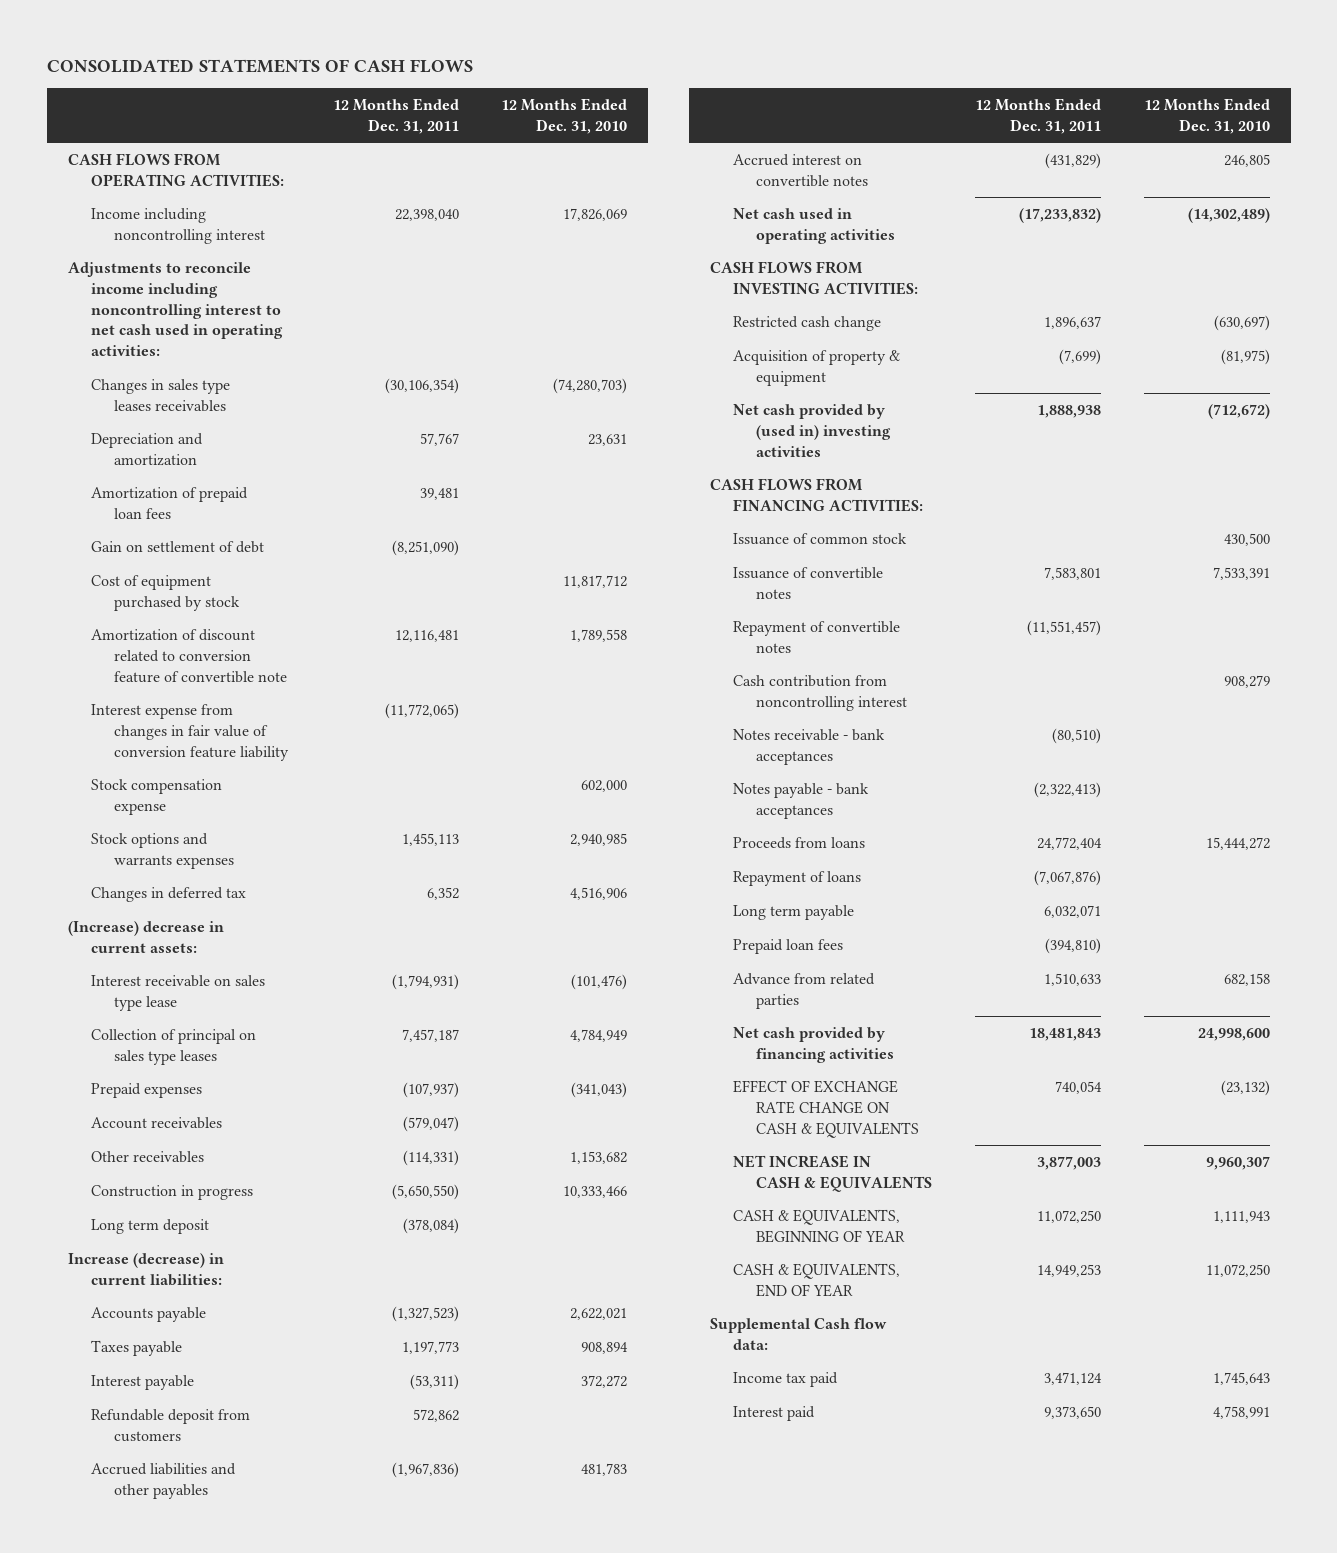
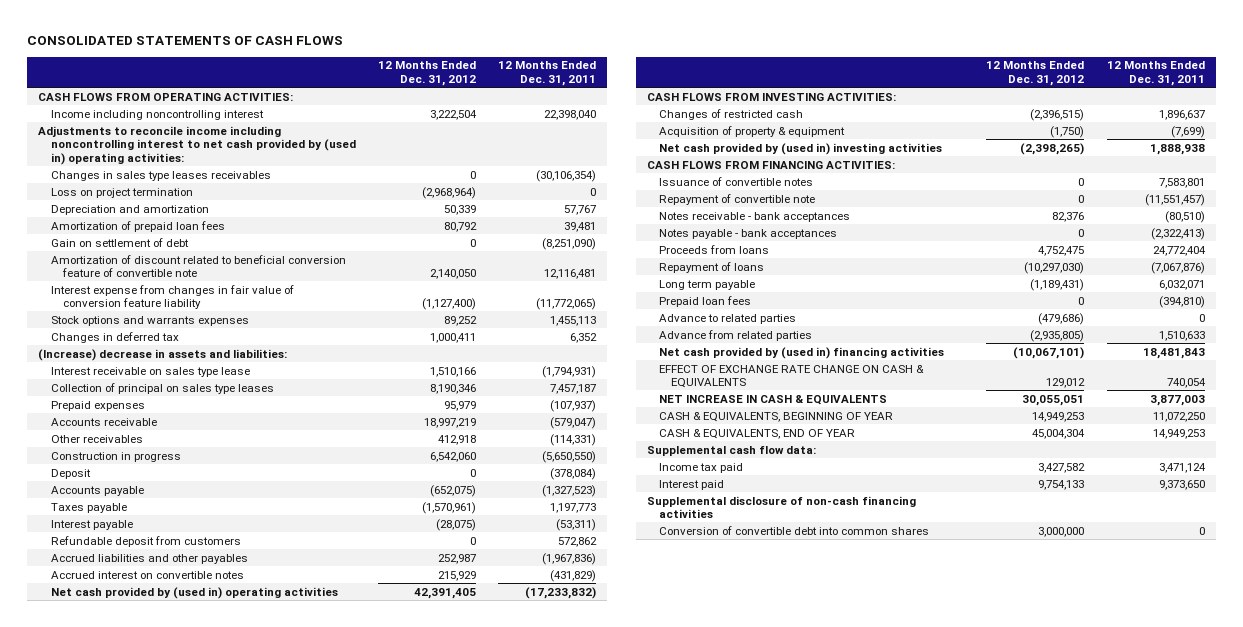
[501,98,628,134] 12 Months Ended Dec. 31, 2010 -> none
none -> [377,61,476,86] 12 Months Ended Dec. 31, 2012
[67,262,283,357] Adjustments to reconcile income including noncontrolling interest to net cash used in operating activities: -> [38,125,356,165] Adjustments to reconcile income including noncontrolling interest to net cash provided by (used in) operating activities:
none -> [50,187,193,198] Loss on project termination
[90,575,240,611] Cost of equipment purchased by stock -> none
[90,629,287,683] Amortization of discount related to conversion feature of convertible note -> [50,254,346,278] Amortization of discount related to beneficial conversion feature of convertible note
[90,779,222,815] Stock compensation expense -> none
[67,921,224,953] (Increase) decrease in current assets: -> [38,348,288,361] (Increase) decrease in assets and liabilities:
[90,1117,222,1130] Account receivables -> [50,417,157,426] Accounts receivable
[67,1253,224,1286] Increase (decrease) in current liabilities: -> none
[90,1219,209,1235] Long term deposit -> [50,468,91,479] Deposit
[733,208,896,244] Net cash used in operating activities -> [50,586,338,599] Net cash provided by (used in) operating activities
[733,316,882,332] Restricted cash change -> [659,108,804,120] Changes of restricted cash
[733,533,908,546] Issuance of common stock -> none
[733,675,908,711] Cash contribution from noncontrolling interest -> none
[733,621,901,653] Repayment of convertible notes -> [659,193,816,205] Repayment of convertible note
none -> [659,313,797,324] Advance to related parties
[733,1027,895,1063] Net cash provided by financing activities -> [659,346,945,359] Net cash provided by (used in) financing activities
[710,1318,888,1350] Supplemental Cash flow data: -> [646,445,816,456] Supplemental cash flow data:
none -> [646,495,916,519] Supplemental disclosure of non-cash financing activities
none -> [659,525,930,535] Conversion of convertible debt into common shares

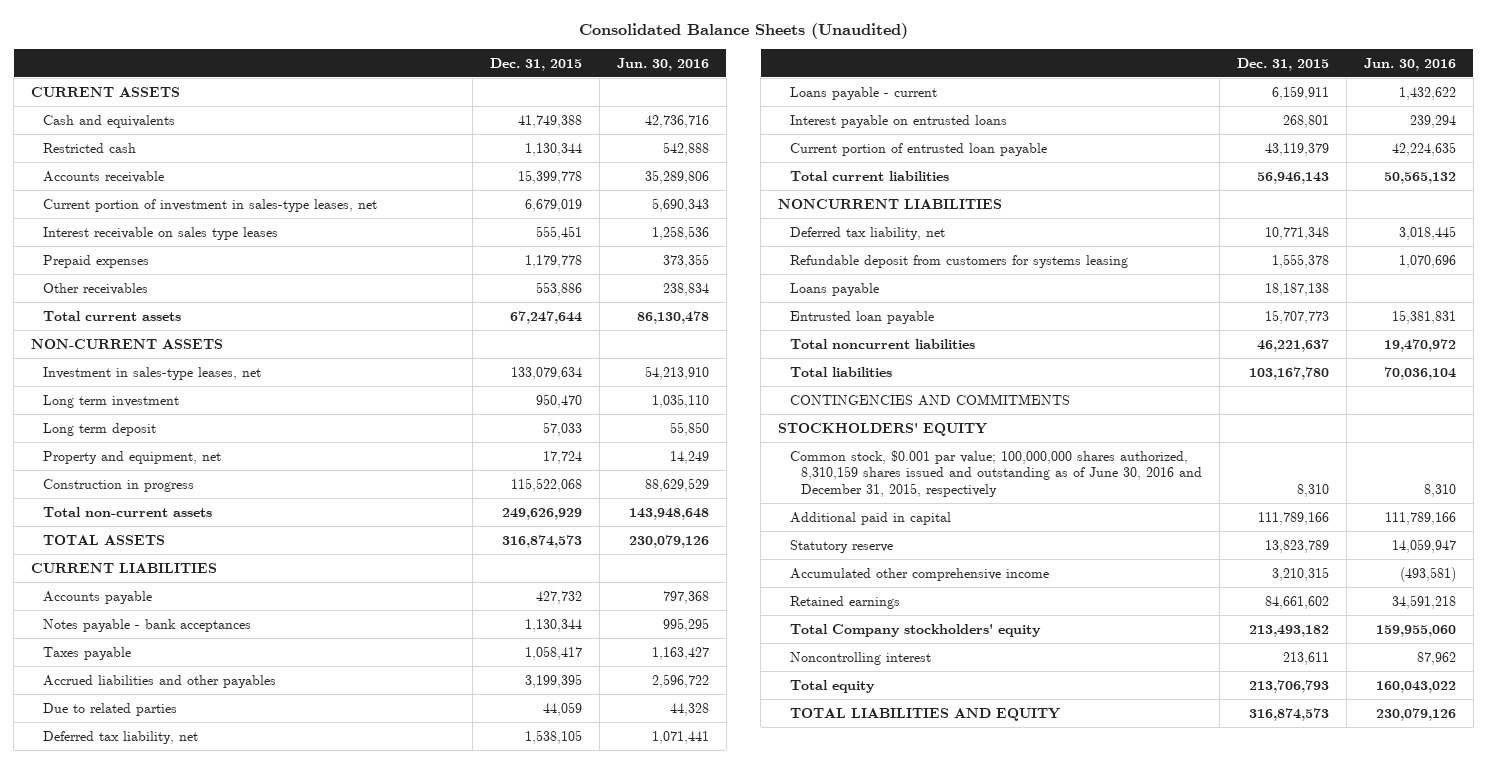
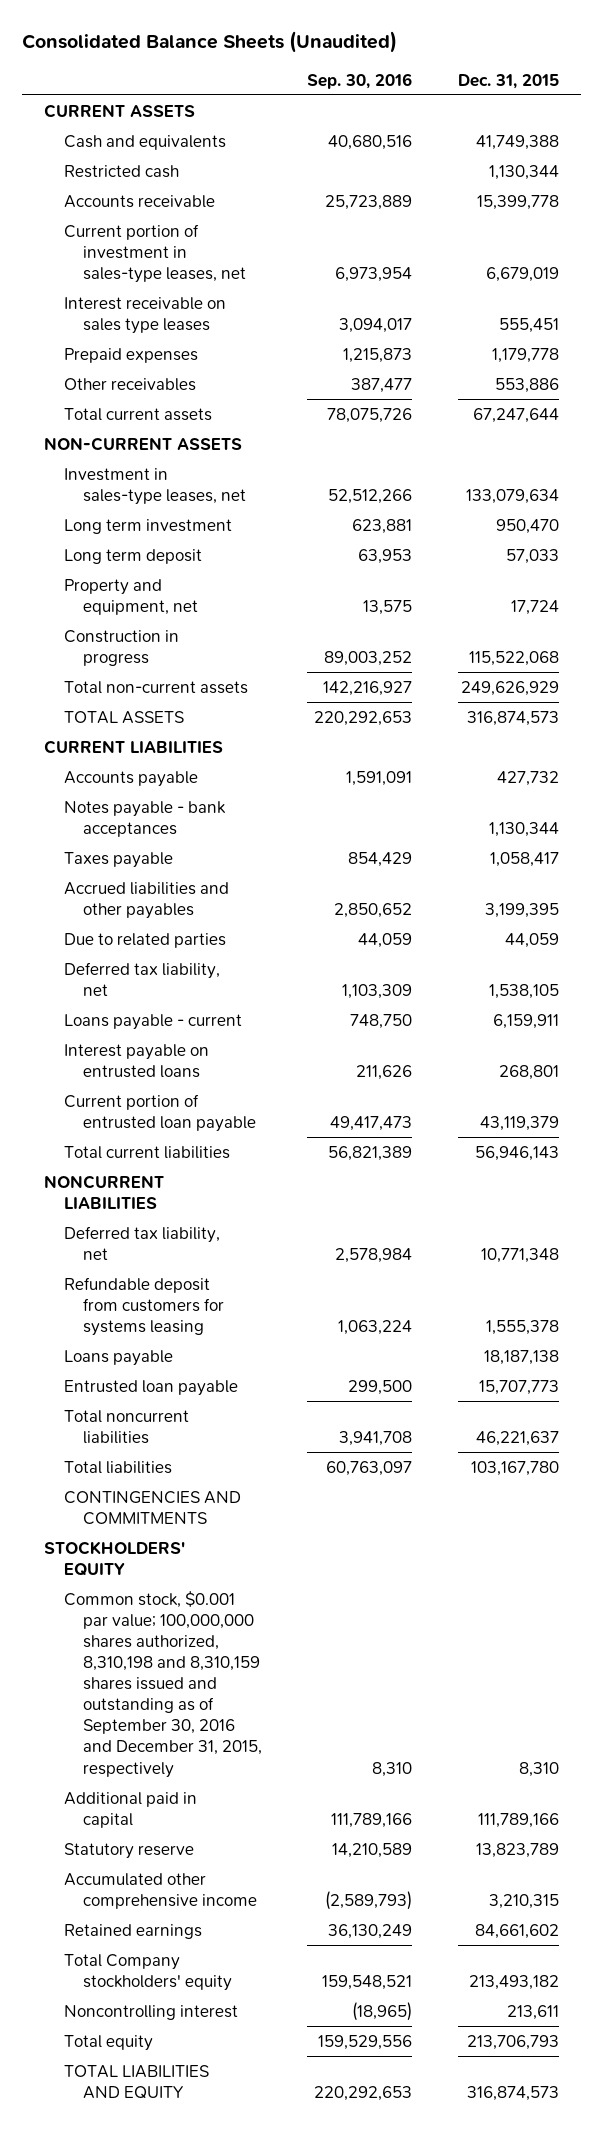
[616,57,709,71] Jun. 30, 2016 -> none
none -> [307,72,413,89] Sep. 30, 2016
[789,449,1203,498] Common stock, $0.001 par value; 100,000,000 shares authorized, 8,310,159 shares issued and outstanding as of June 30, 2016 and December 31, 2015, respectively -> [63,1590,262,1778] Common stock, $0.001 par value; 100,000,000 shares authorized, 8,310,198 and 8,310,159 shares issued and outstanding as of September 30, 2016 and December 31, 2015, respectively

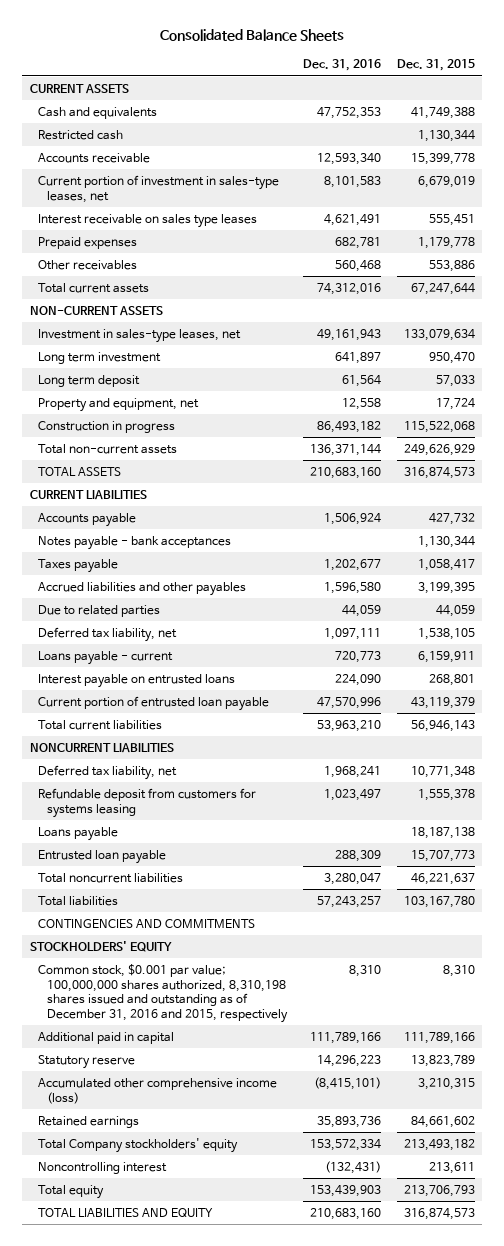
[21,30,397,53] Consolidated Balance Sheets (Unaudited) -> [160,29,345,42] Consolidated Balance Sheets
[307,72,413,89] Sep. 30, 2016 -> none
none -> [302,59,381,72] Dec. 31, 2016
[63,1590,262,1778] Common stock, $0.001 par value; 100,000,000 shares authorized, 8,310,198 and 8,310,159 shares issued and outstanding as of September 30, 2016 and December 31, 2015, respectively -> [38,963,289,1023] Common stock, $0.001 par value; 100,000,000 shares authorized, 8,310,198 shares issued and outstanding as of December 31, 2016 and 2015, respectively
[63,1872,257,1909] Accumulated other comprehensive income -> [38,1077,278,1104] Accumulated other comprehensive income (loss)

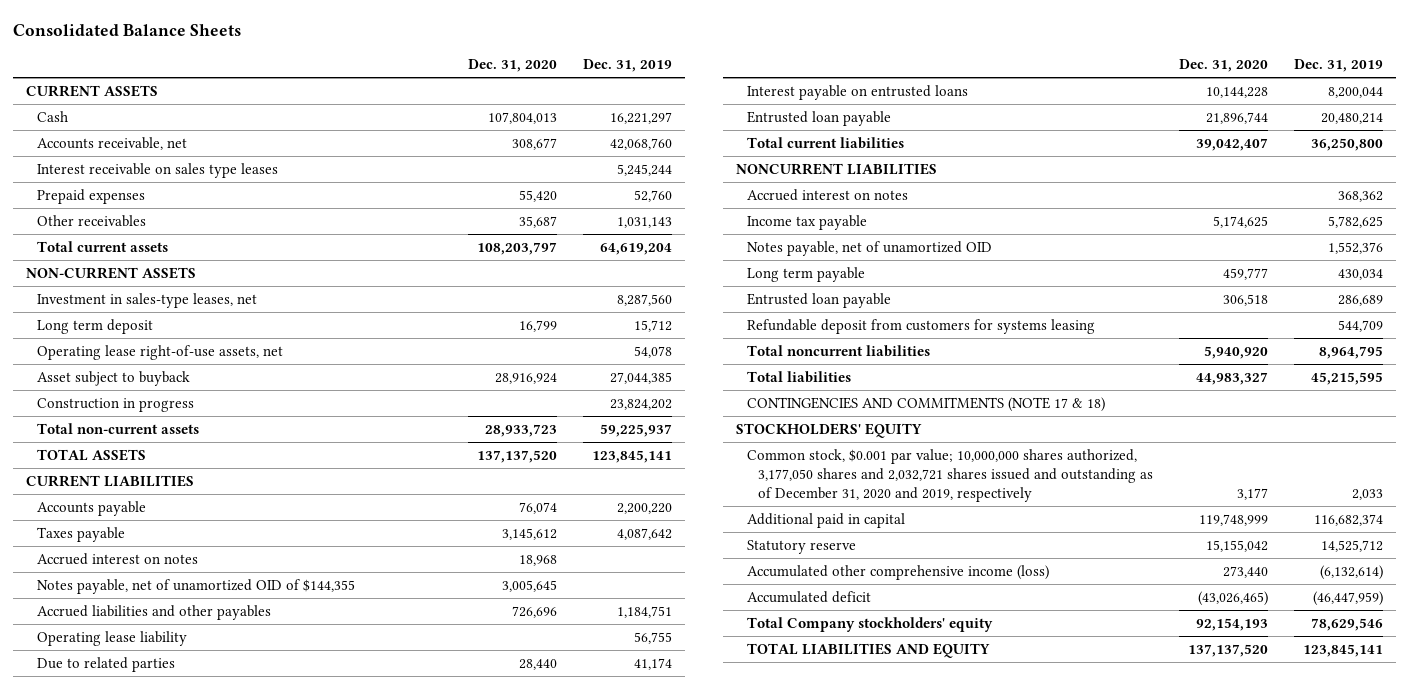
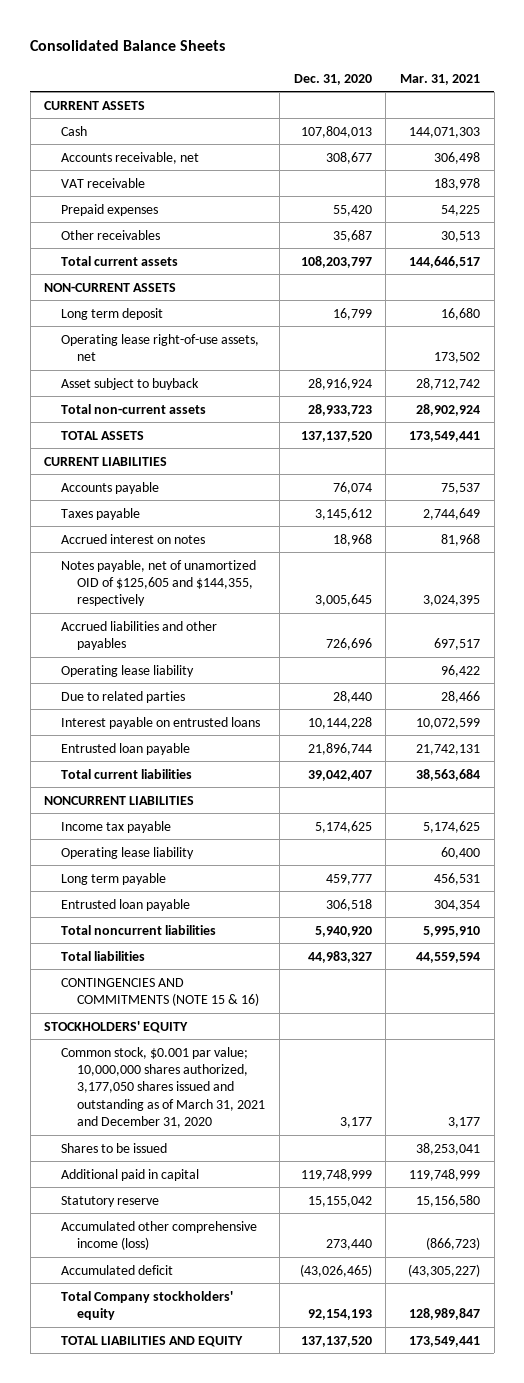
[583,59,673,73] Dec. 31, 2019 -> none
none -> [400,73,481,85] Mar. 31, 2021
[36,162,278,178] Interest receivable on sales type leases -> none
none -> [60,177,145,188] VAT receivable
[36,292,257,308] Investment in sales-type leases, net -> none
[36,397,194,412] Construction in progress -> none
[36,578,355,594] Notes payable, net of unamortized OID of $144,355 -> [60,559,256,607] Notes payable, net of unamortized OID of $125,605 and $144,355, respectively
[747,188,909,201] Accrued interest on notes -> none
[747,240,993,256] Notes payable, net of unamortized OID -> none
none -> [60,846,194,859] Operating lease liability
[747,318,1096,334] Refundable deposit from customers for systems leasing -> none
[747,396,1106,412] CONTINGENCIES AND COMMITMENTS (NOTE 17 & 18) -> [60,977,260,1006] CONTINGENCIES AND COMMITMENTS (NOTE 15 & 16)
[747,448,1153,503] Common stock, $0.001 par value; 10,000,000 shares authorized, 3,177,050 shares and 2,032,721 shares issued and outstanding as of December 31, 2020 and 2019, respectively -> [60,1046,266,1128] Common stock, $0.001 par value; 10,000,000 shares authorized, 3,177,050 shares issued and outstanding as of March 31, 2021 and December 31, 2020
none -> [60,1142,167,1153] Shares to be issued

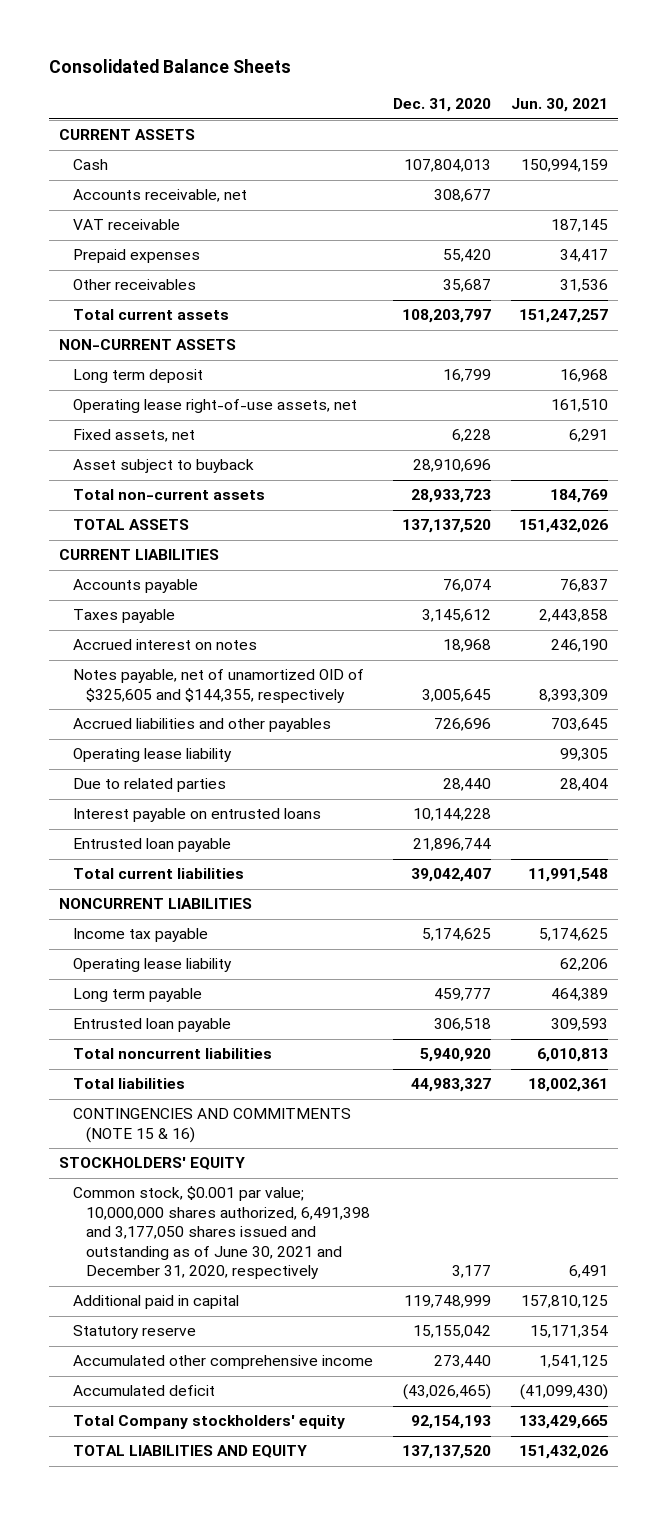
[400,73,481,85] Mar. 31, 2021 -> none
none -> [510,98,608,113] Jun. 30, 2021
none -> [72,429,195,443] Fixed assets, net
[307,377,372,390] 28,916,924 -> [412,459,491,473] 28,910,696
[60,559,256,607] Notes payable, net of unamortized OID of $125,605 and $144,355, respectively -> [72,669,364,703] Notes payable, net of unamortized OID of $325,605 and $144,355, respectively
[60,1142,167,1153] Shares to be issued -> none
[60,1046,266,1128] Common stock, $0.001 par value; 10,000,000 shares authorized, 3,177,050 shares issued and outstanding as of March 31, 2021 and December 31, 2020 -> [72,1186,371,1280] Common stock, $0.001 par value; 10,000,000 shares authorized, 6,491,398 and 3,177,050 shares issued and outstanding as of June 30, 2021 and December 31, 2020, respectively
[60,1220,257,1250] Accumulated other comprehensive income (loss) -> [72,1355,373,1370] Accumulated other comprehensive income

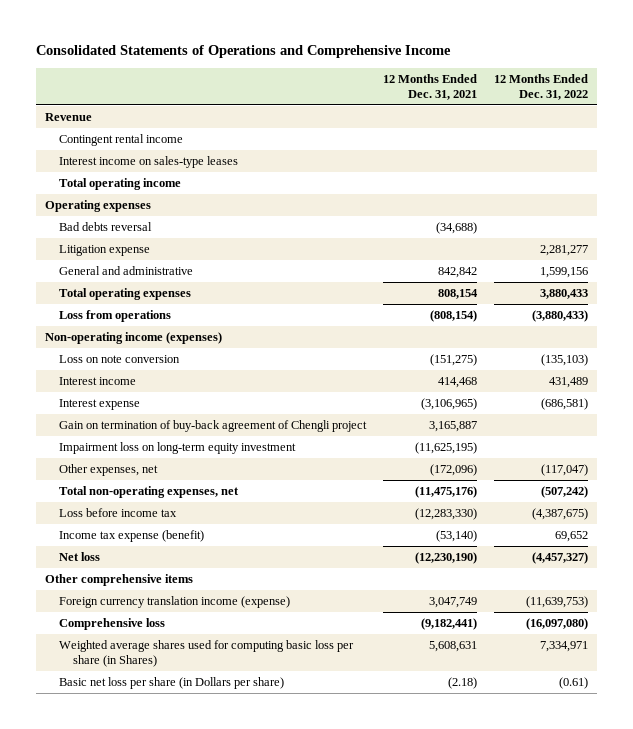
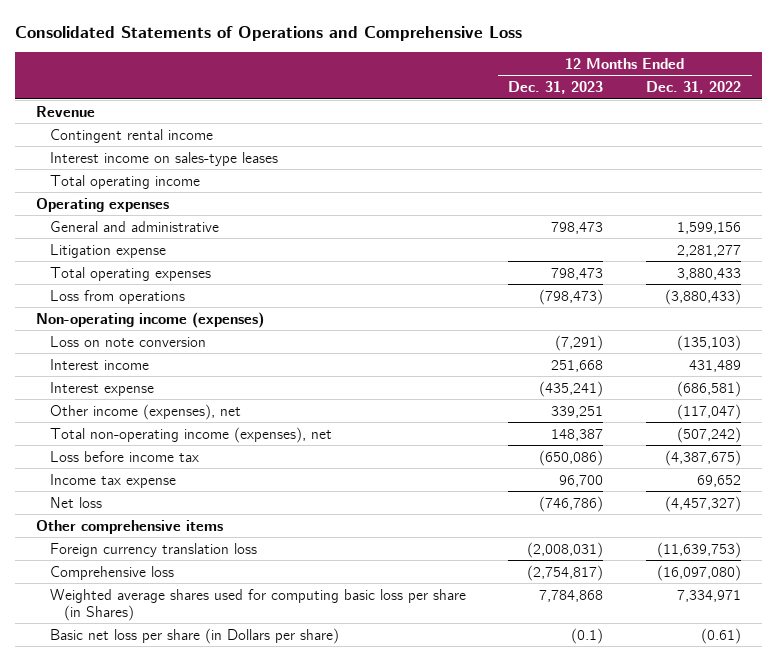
[35,45,451,59] Consolidated Statements of Operations and Comprehensive Income -> [14,25,522,41] Consolidated Statements of Operations and Comprehensive Loss
[383,73,478,100] 12 Months Ended Dec. 31, 2021 -> none
none -> [508,81,604,95] Dec. 31, 2023
[58,221,152,231] Bad debts reversal -> none
[58,244,150,256] Litigation expense -> [49,243,166,258] Litigation expense
[58,419,367,432] Gain on termination of buy-back agreement of Chengli project -> none
[58,441,296,454] Impairment loss on long-term equity investment -> none
[58,463,158,476] Other expenses, net -> [49,403,241,420] Other income (expenses), net
[58,485,239,498] Total non-operating expenses, net -> [49,426,332,443] Total non-operating income (expenses), net
[58,529,204,542] Income tax expense (benefit) -> [49,473,176,488] Income tax expense
[58,595,290,608] Foreign currency translation income (expense) -> [49,542,257,557] Foreign currency translation loss

